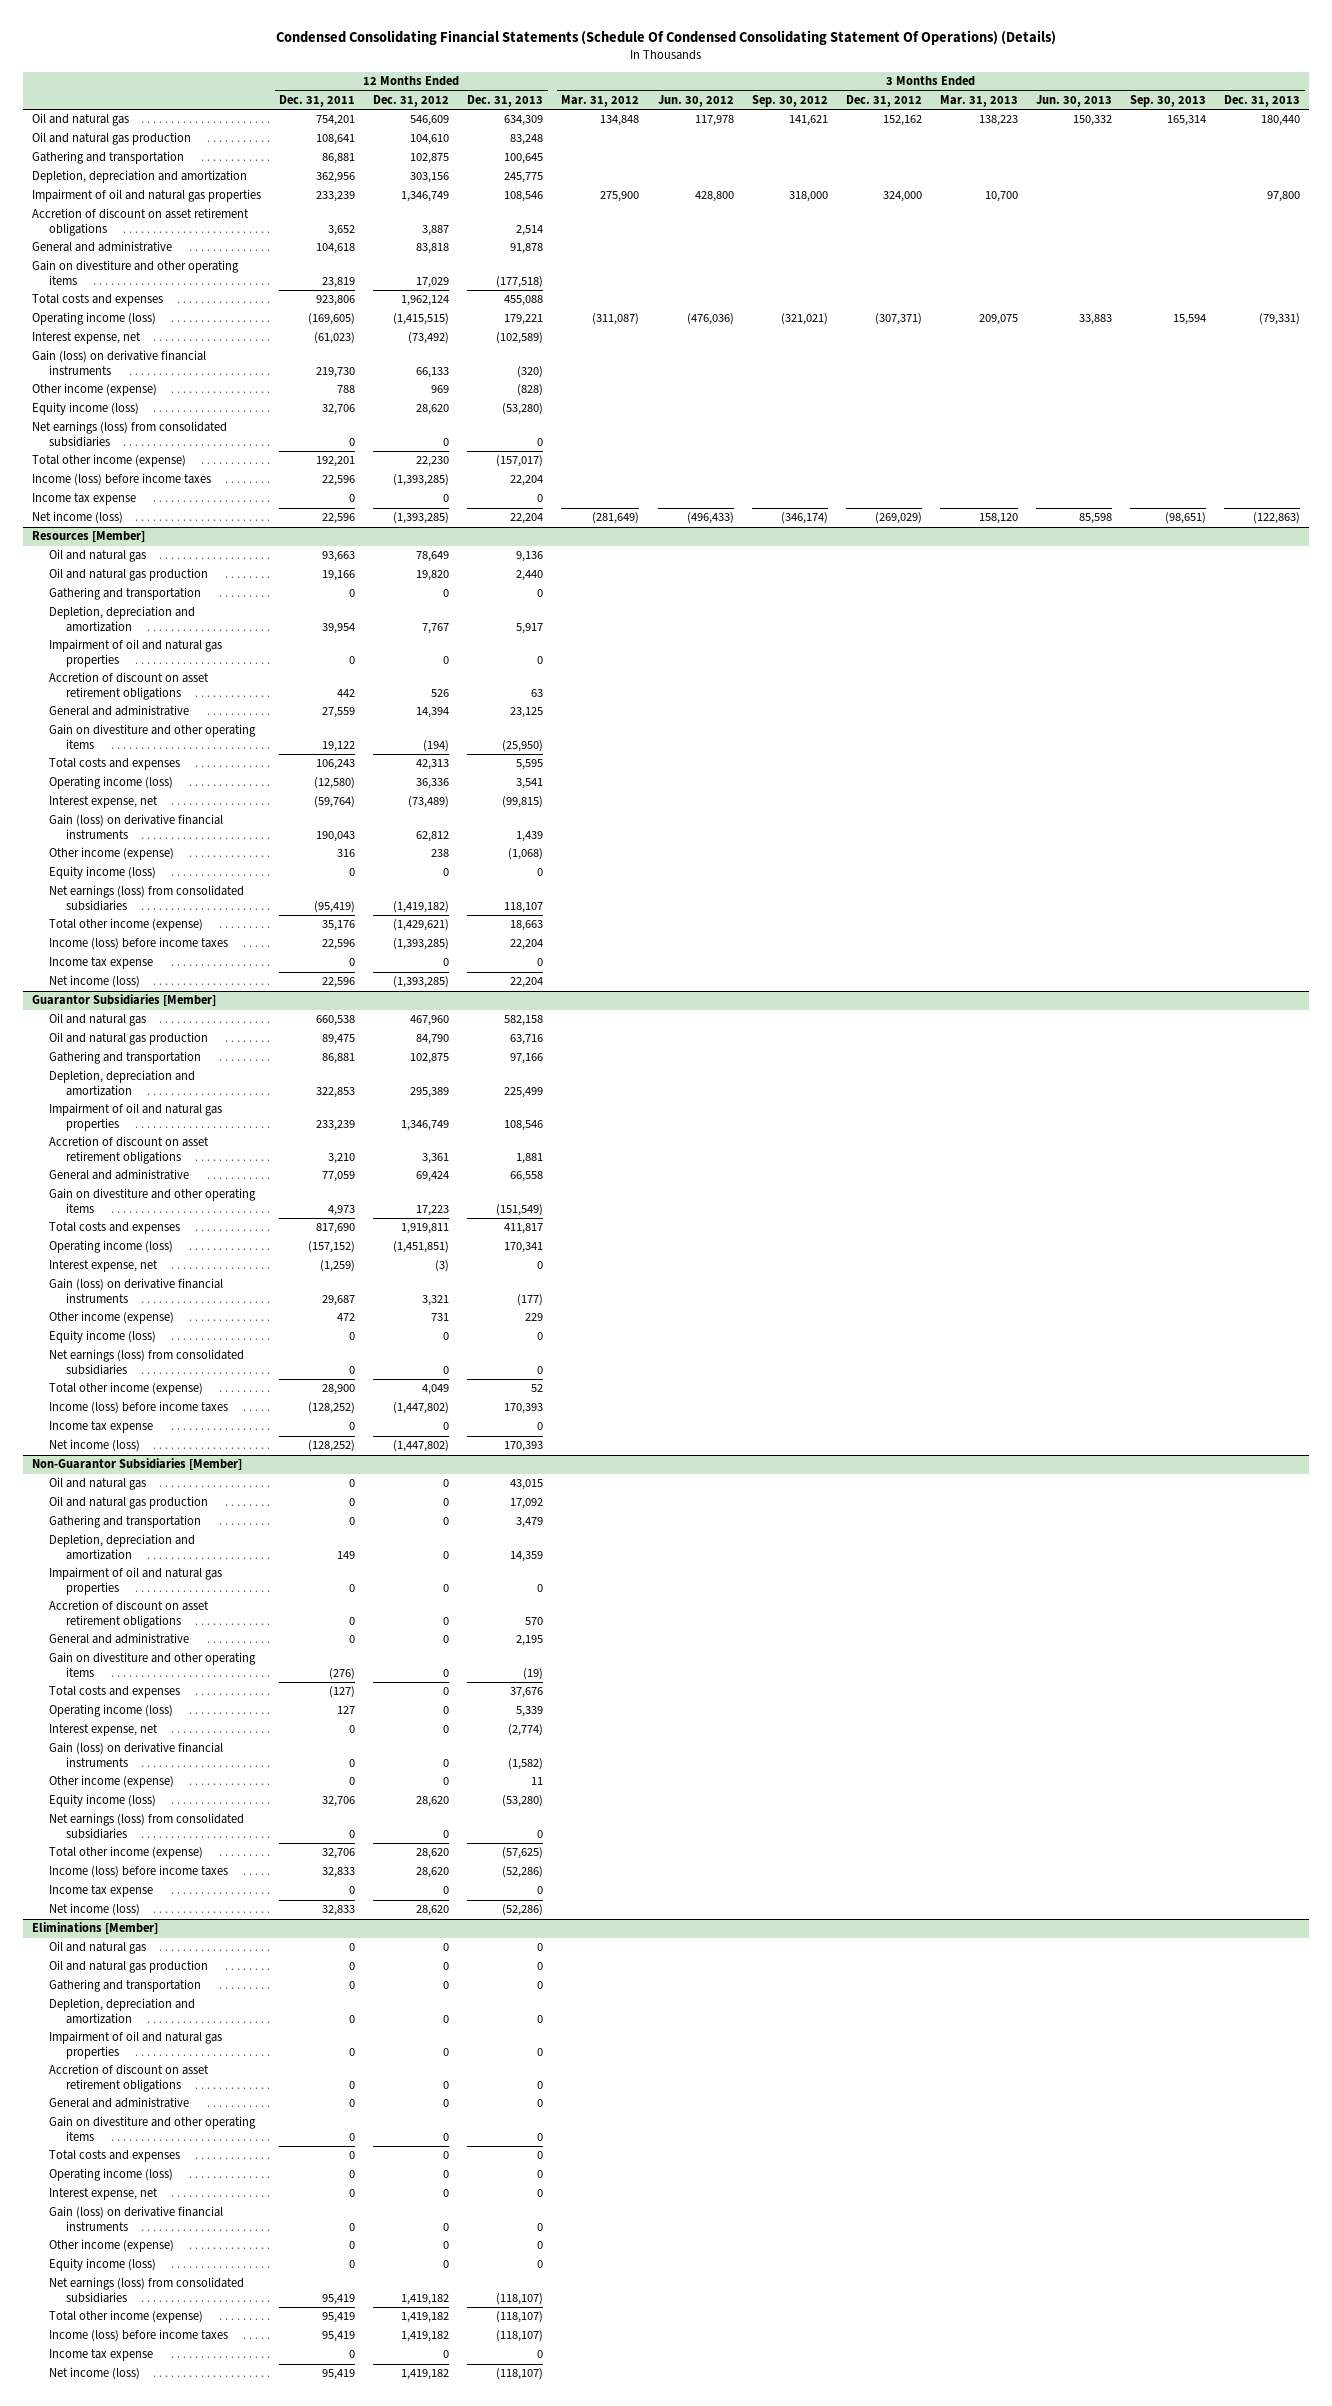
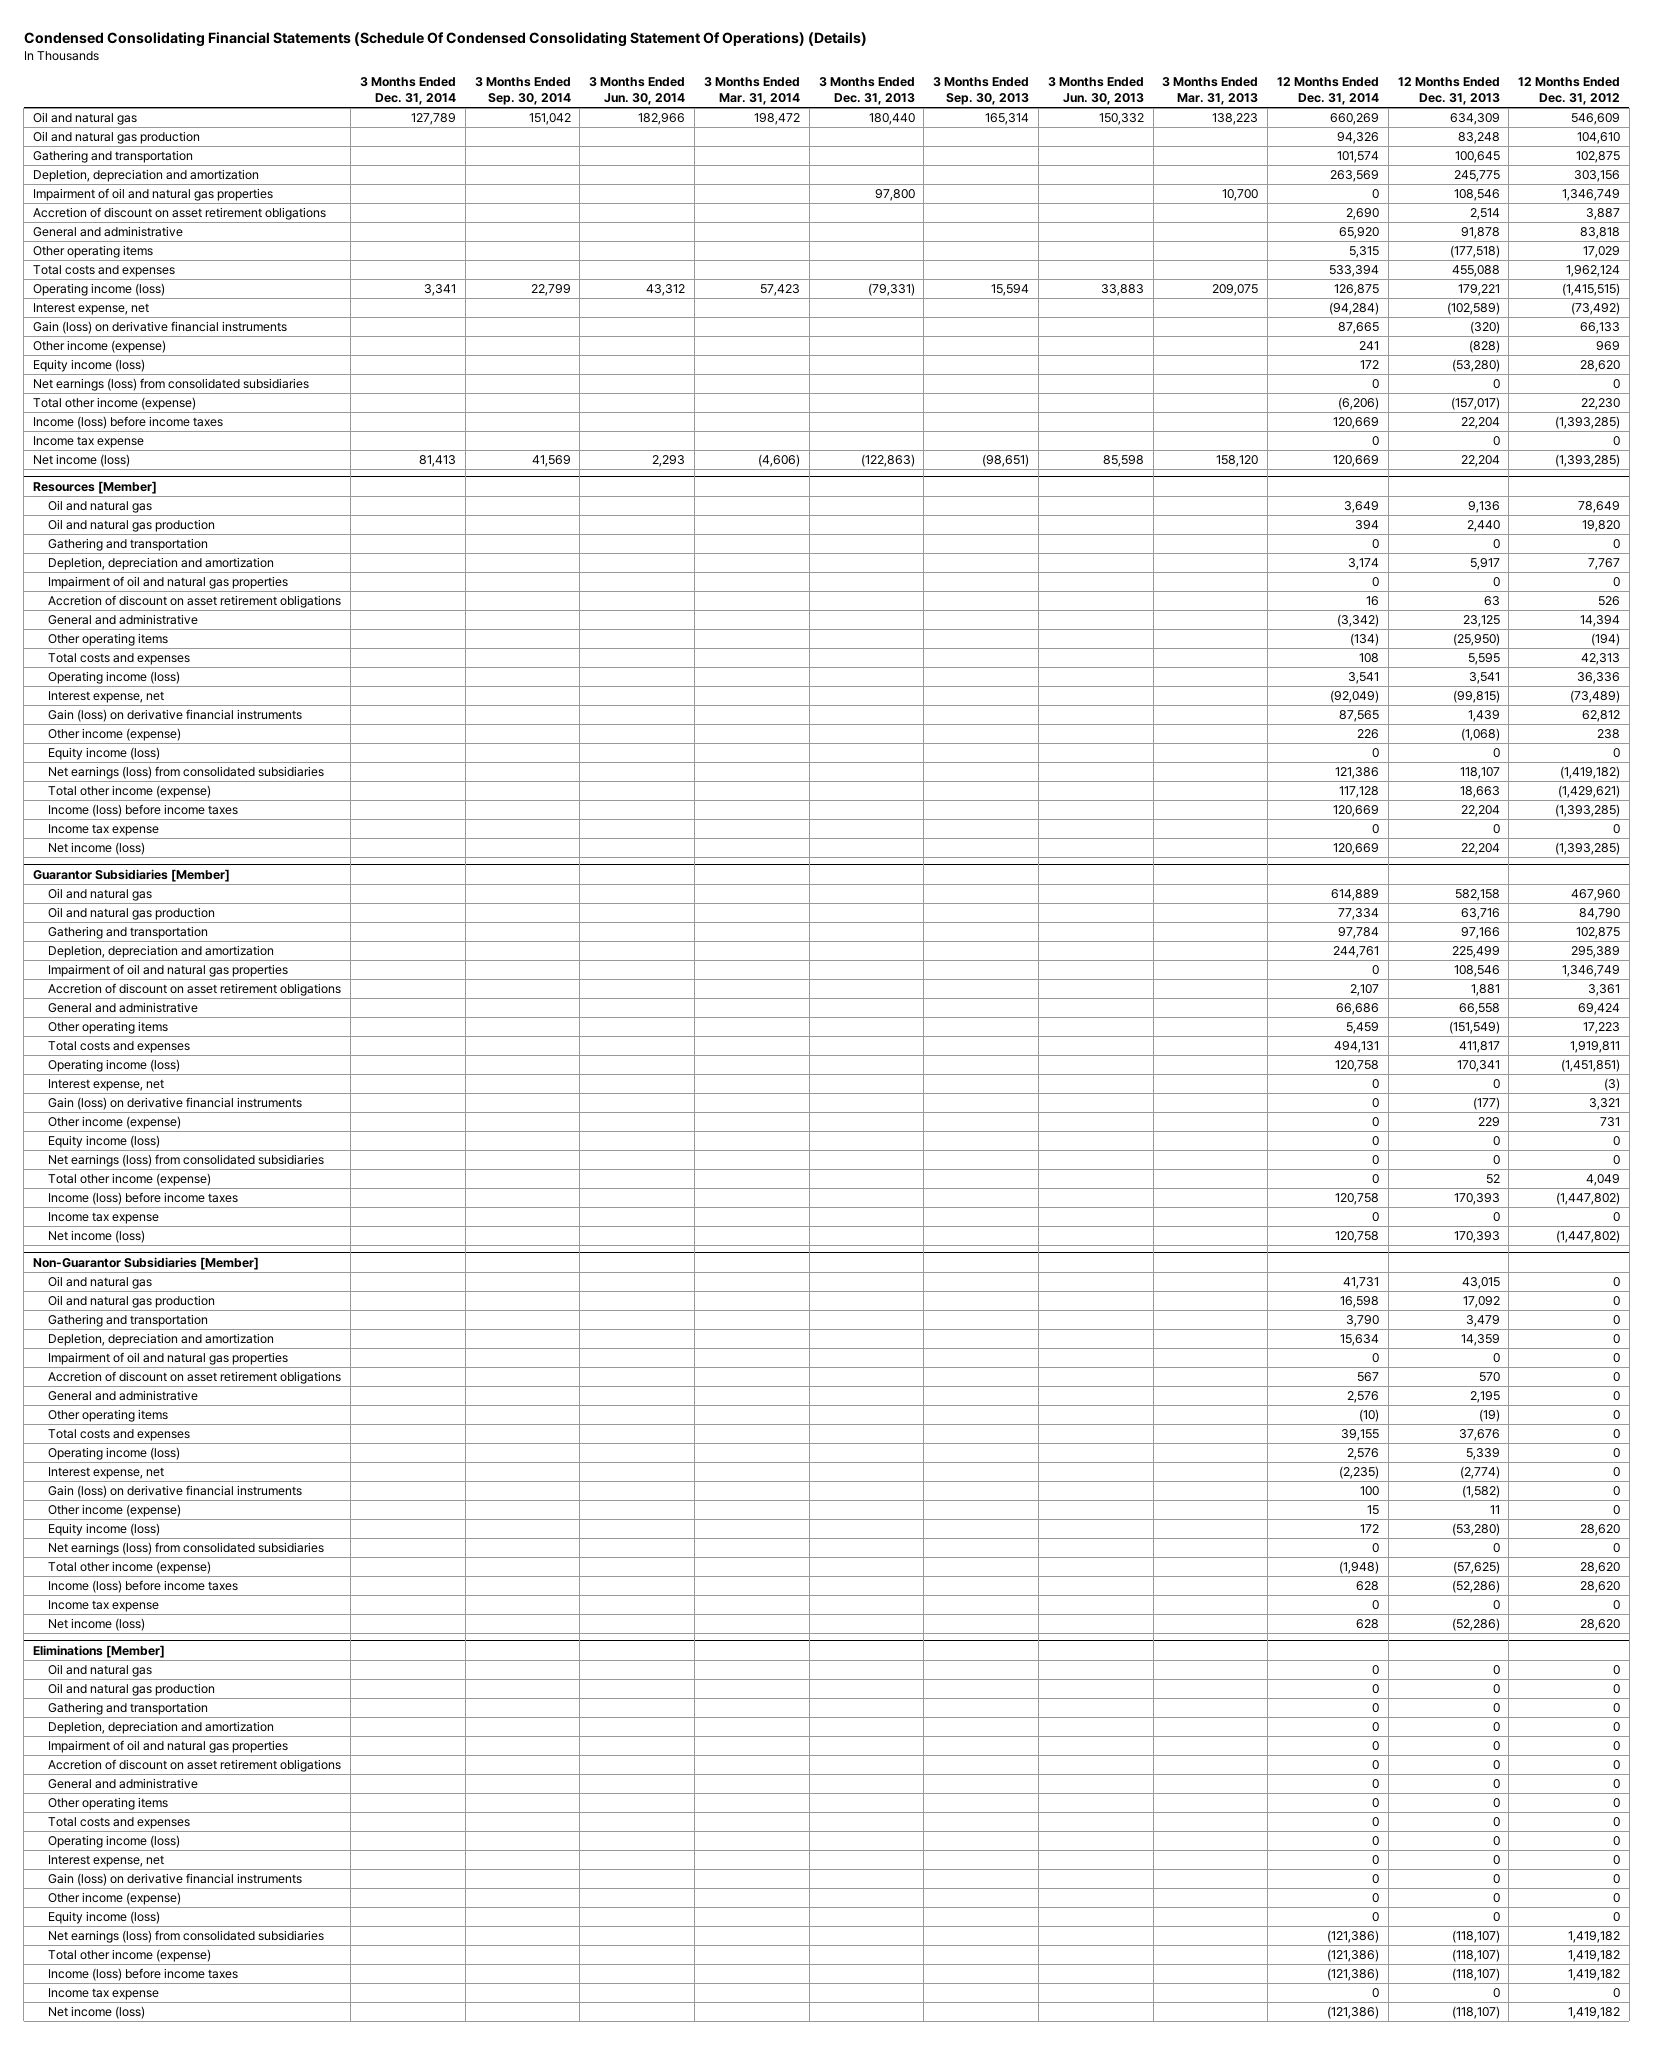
[279,95,356,108] Dec. 31, 2011 -> none
[561,95,640,108] Mar. 31, 2012 -> none
[657,95,734,108] Jun. 30, 2012 -> none
[751,95,828,108] Sep. 30, 2012 -> none
[845,95,922,108] Dec. 31, 2012 -> none
none -> [360,77,457,106] 3 Months Ended Dec. 31, 2014
none -> [474,77,571,106] 3 Months Ended Sep. 30, 2014
none -> [589,77,686,106] 3 Months Ended Jun. 30, 2014
none -> [703,77,800,106] 3 Months Ended Mar. 31, 2014
none -> [1276,77,1379,106] 12 Months Ended Dec. 31, 2014
[31,260,239,286] Gain on divestiture and other operating items -> [32,245,153,259] Other operating items
[49,724,257,750] Gain on divestiture and other operating items -> [48,633,169,647] Other operating items
[49,1188,257,1214] Gain on divestiture and other operating items -> [48,1021,169,1035] Other operating items
[49,1652,257,1678] Gain on divestiture and other operating items -> [48,1409,169,1423] Other operating items
[49,2116,257,2142] Gain on divestiture and other operating items -> [48,1797,169,1811] Other operating items

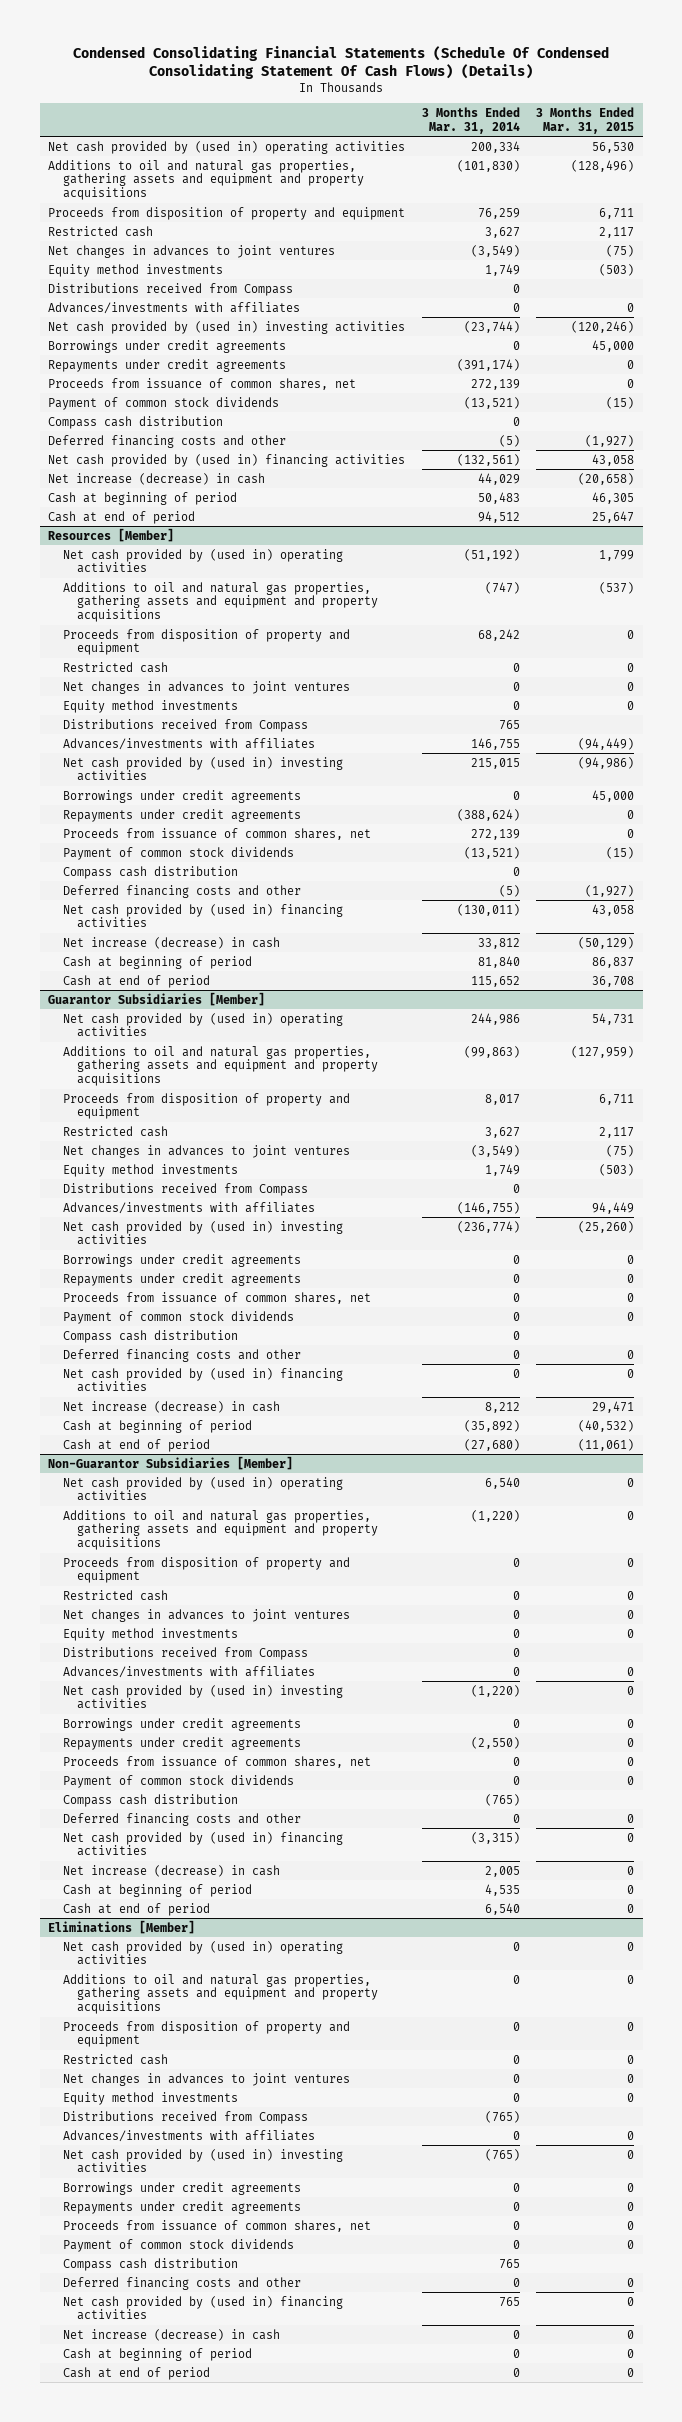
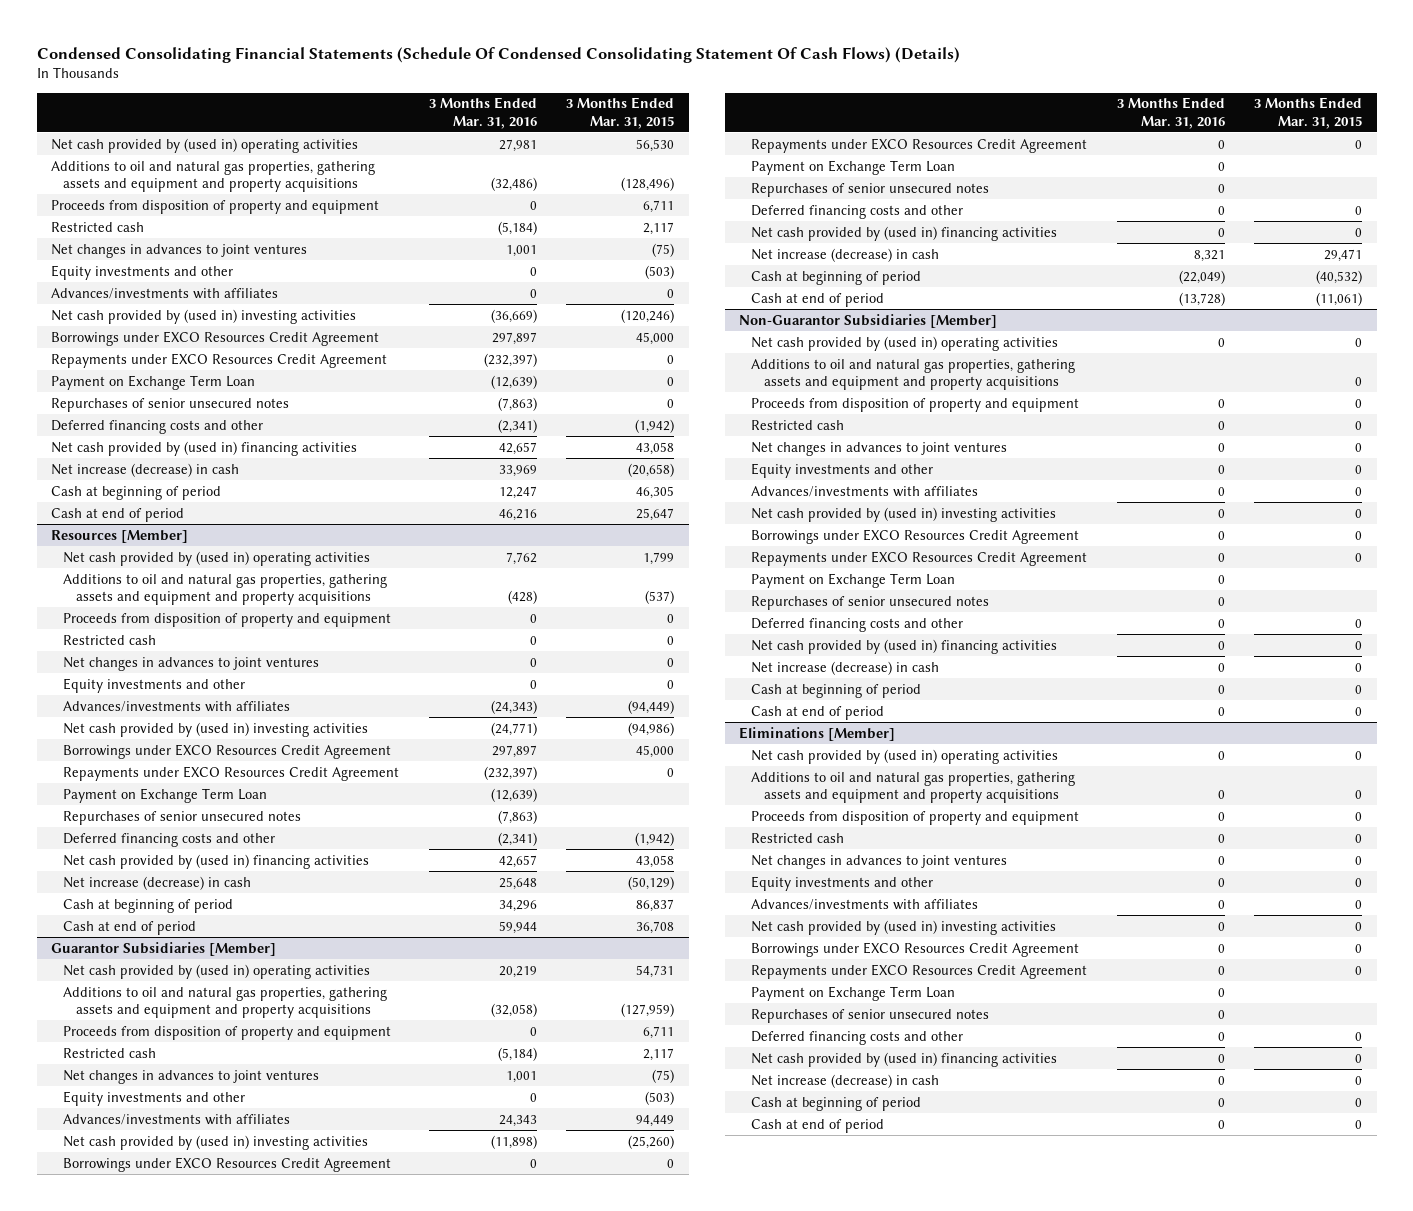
[421,107,520,134] 3 Months Ended Mar. 31, 2014 -> none
none -> [428,97,537,129] 3 Months Ended Mar. 31, 2016
[48,263,224,277] Equity method investments -> none
[48,282,294,296] Distributions received from Compass -> none
none -> [51,264,234,280] Equity investments and other
[48,377,357,390] Proceeds from issuance of common shares, net -> none
[48,396,280,410] Payment of common stock dividends -> none
[48,415,224,429] Compass cash distribution -> none
[48,339,287,353] Borrowings under credit agreements -> [51,330,380,346] Borrowings under EXCO Resources Credit Agreement
[48,358,287,372] Repayments under credit agreements -> [51,352,388,368] Repayments under EXCO Resources Credit Agreement
none -> [51,374,256,390] Payment on Exchange Term Loan
none -> [51,397,290,412] Repurchases of senior unsecured notes
[585,434,635,447] (1,927) -> [634,418,674,433] (1,942)
[62,699,238,713] Equity method investments -> none
[62,718,308,732] Distributions received from Compass -> none
none -> [63,677,246,693] Equity investments and other
[62,827,371,840] Proceeds from issuance of common shares, net -> none
[62,846,294,860] Payment of common stock dividends -> none
[62,865,238,879] Compass cash distribution -> none
[62,789,301,803] Borrowings under credit agreements -> [63,743,392,759] Borrowings under EXCO Resources Credit Agreement
[62,808,301,822] Repayments under credit agreements -> [63,765,400,781] Repayments under EXCO Resources Credit Agreement
none -> [63,787,268,803] Payment on Exchange Term Loan
none -> [63,810,302,825] Repurchases of senior unsecured notes
[585,884,635,897] (1,927) -> [634,831,674,846] (1,942)
[62,1163,238,1177] Equity method investments -> none
[62,1182,308,1196] Distributions received from Compass -> none
none -> [63,1090,246,1106] Equity investments and other
[62,1291,371,1304] Proceeds from issuance of common shares, net -> none
[62,1310,294,1324] Payment of common stock dividends -> none
[62,1329,238,1343] Compass cash distribution -> none
[62,1253,301,1267] Borrowings under credit agreements -> [63,1156,392,1172] Borrowings under EXCO Resources Credit Agreement
[62,1272,301,1286] Repayments under credit agreements -> [751,137,1088,153] Repayments under EXCO Resources Credit Agreement
none -> [751,159,956,175] Payment on Exchange Term Loan
none -> [751,182,990,197] Repurchases of senior unsecured notes
[62,1627,238,1641] Equity method investments -> none
[62,1646,308,1660] Distributions received from Compass -> none
none -> [751,462,934,478] Equity investments and other
[62,1755,371,1768] Proceeds from issuance of common shares, net -> none
[62,1774,294,1788] Payment of common stock dividends -> none
[62,1793,238,1807] Compass cash distribution -> none
[62,1717,301,1731] Borrowings under credit agreements -> [751,528,1080,544] Borrowings under EXCO Resources Credit Agreement
[62,1736,301,1750] Repayments under credit agreements -> [751,550,1088,566] Repayments under EXCO Resources Credit Agreement
none -> [751,572,956,588] Payment on Exchange Term Loan
none -> [751,595,990,610] Repurchases of senior unsecured notes
[62,2091,238,2105] Equity method investments -> none
[62,2110,308,2124] Distributions received from Compass -> none
none -> [751,875,934,891] Equity investments and other
[62,2219,371,2232] Proceeds from issuance of common shares, net -> none
[62,2238,294,2252] Payment of common stock dividends -> none
[62,2257,238,2271] Compass cash distribution -> none
[62,2181,301,2195] Borrowings under credit agreements -> [751,941,1080,957] Borrowings under EXCO Resources Credit Agreement
[62,2200,301,2214] Repayments under credit agreements -> [751,963,1088,979] Repayments under EXCO Resources Credit Agreement
none -> [751,985,956,1001] Payment on Exchange Term Loan
none -> [751,1008,990,1023] Repurchases of senior unsecured notes

